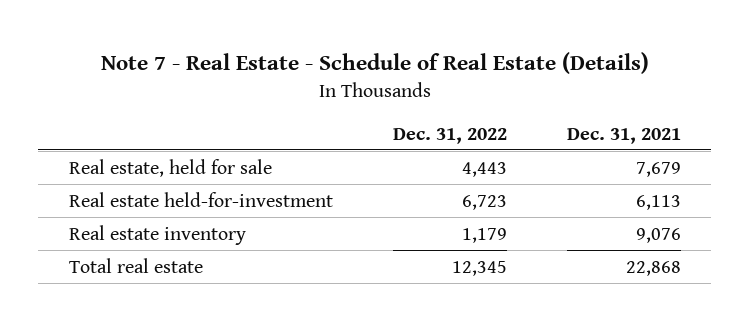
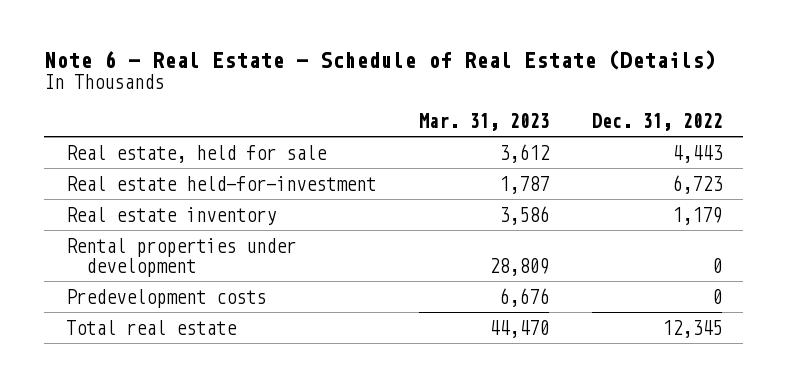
[100,51,649,74] Note 7 - Real Estate - Schedule of Real Estate (Details) -> [44,50,717,71] Note 6 - Real Estate - Schedule of Real Estate (Details)
[566,127,681,144] Dec. 31, 2021 -> none
none -> [418,112,549,131] Mar. 31, 2023
none -> [65,237,296,277] Rental properties under development
none -> [65,288,266,308] Predevelopment costs

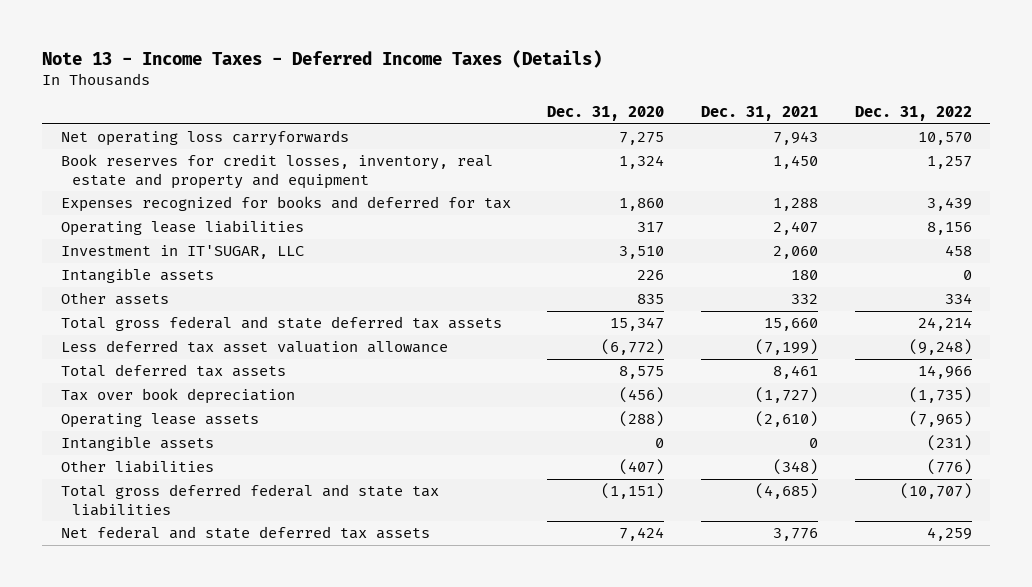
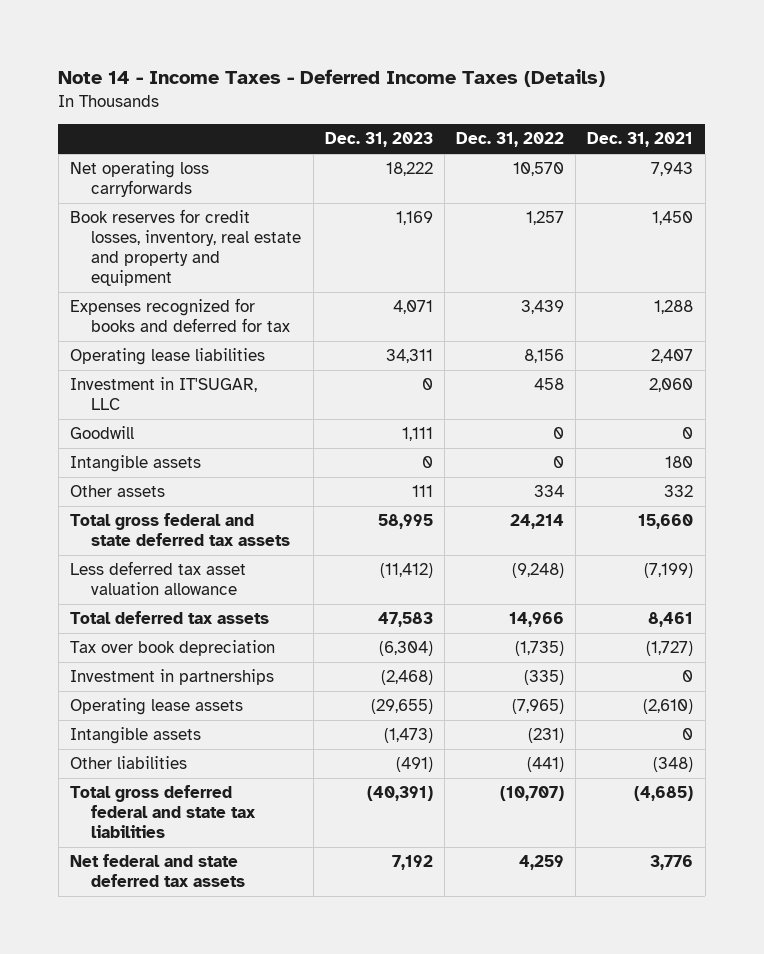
[42,50,603,69] Note 13 - Income Taxes - Deferred Income Taxes (Details) -> [58,69,606,88] Note 14 - Income Taxes - Deferred Income Taxes (Details)
[547,105,665,121] Dec. 31, 2020 -> none
none -> [324,132,433,148] Dec. 31, 2023
none -> [70,426,135,440] Goodwill
none -> [70,669,275,686] Investment in partnerships
[926,458,972,475] (776) -> [527,757,565,773] (441)

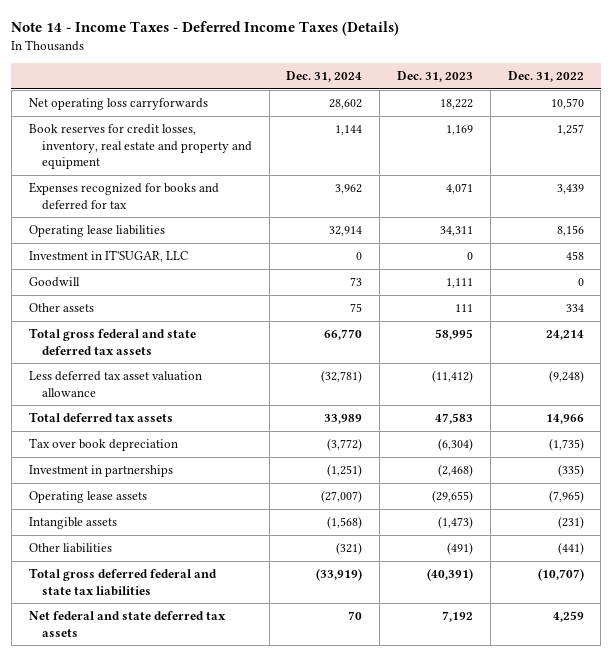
[587,132,694,148] Dec. 31, 2021 -> none
none -> [286,71,363,83] Dec. 31, 2024
[70,455,202,473] Intangible assets -> none

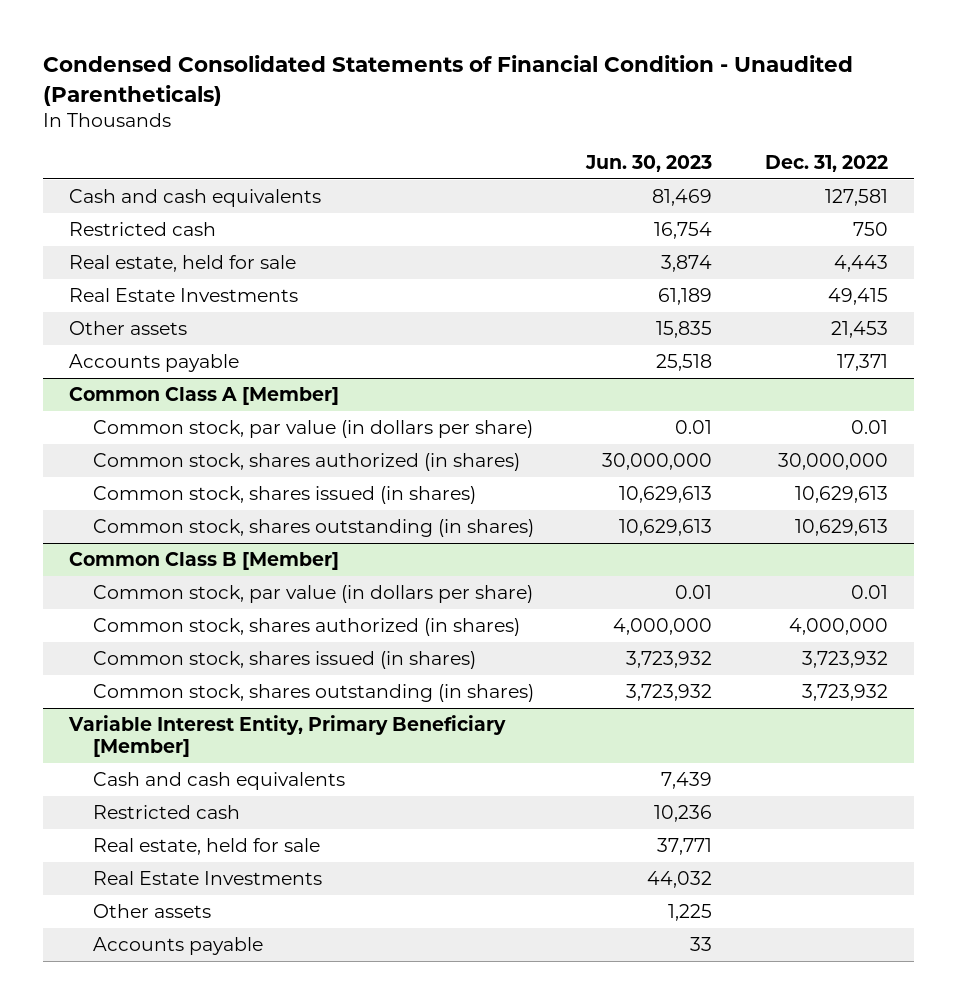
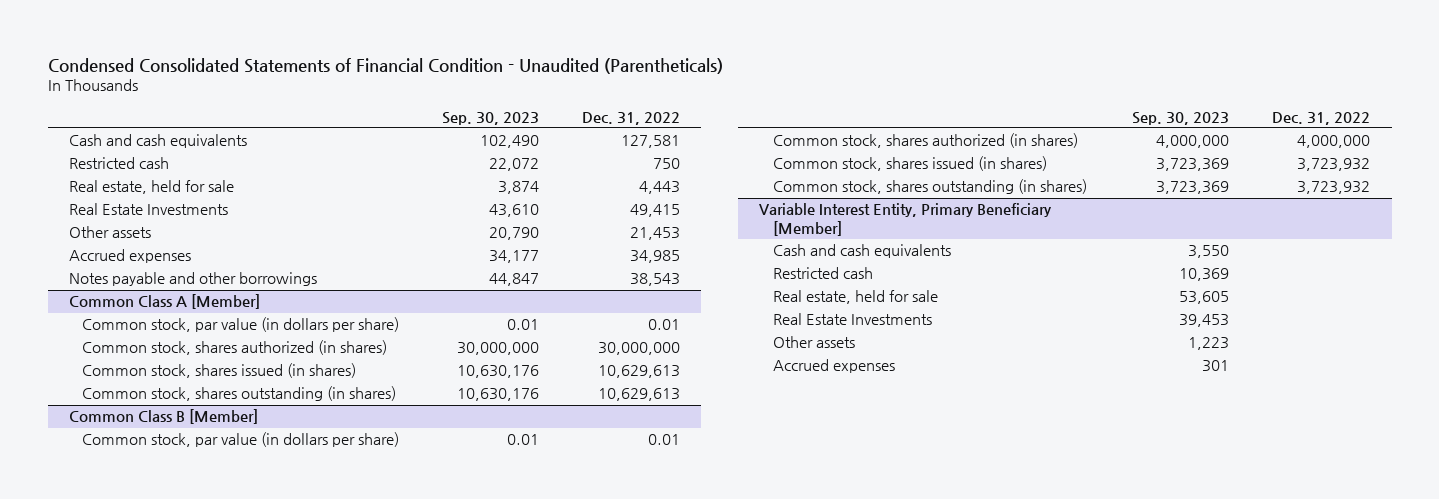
[585,154,713,172] Jun. 30, 2023 -> none
none -> [442,111,540,125] Sep. 30, 2023
[68,354,239,373] Accounts payable -> none
none -> [69,249,192,264] Accrued expenses
none -> [69,272,318,287] Notes payable and other borrowings
[93,937,264,956] Accounts payable -> none
none -> [772,359,895,374] Accrued expenses

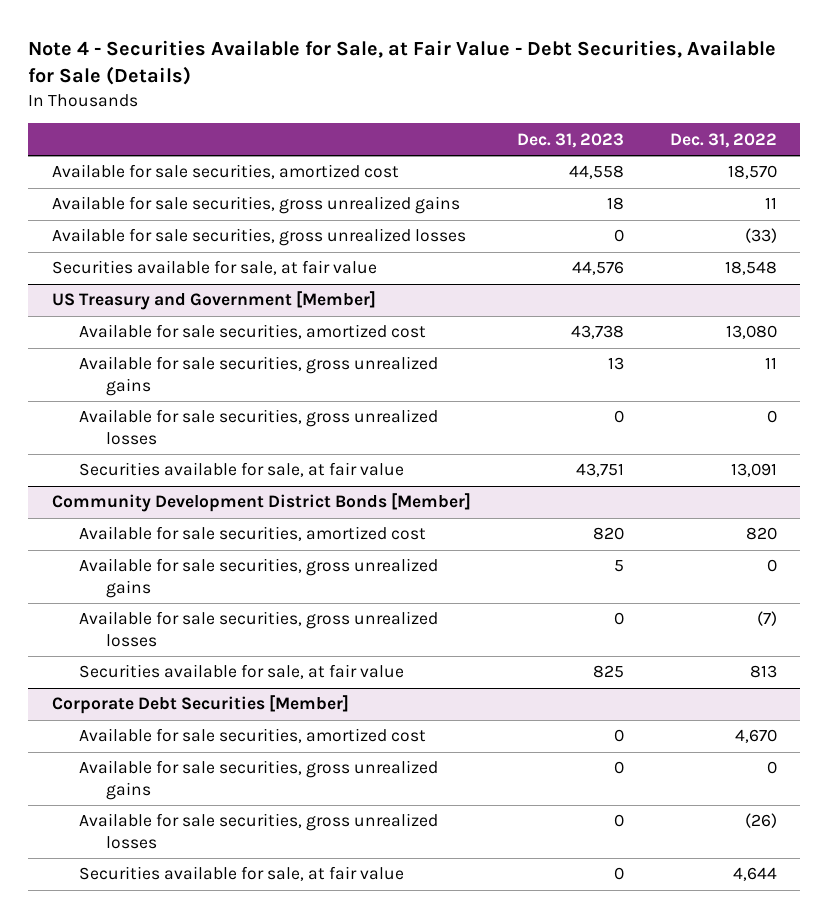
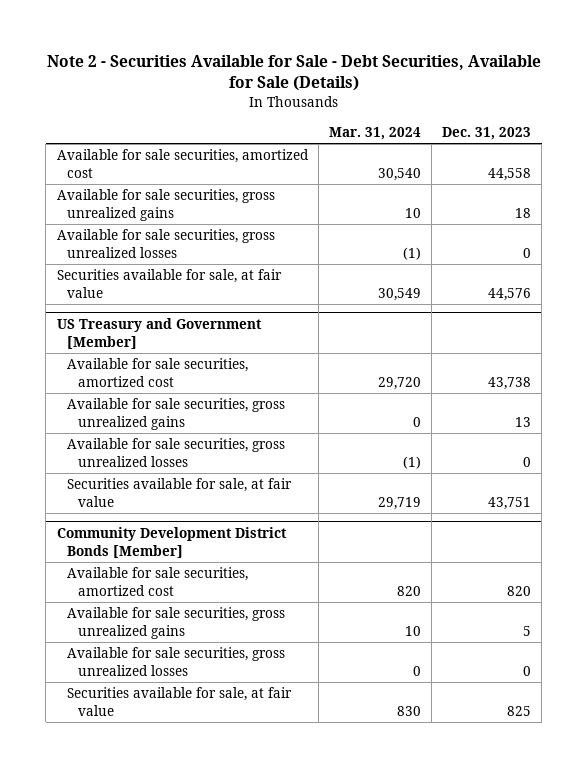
[28,40,777,86] Note 4 - Securities Available for Sale, at Fair Value - Debt Securities, Available for Sale (Details) -> [46,55,541,92] Note 2 - Securities Available for Sale - Debt Securities, Available for Sale (Details)
[670,132,778,148] Dec. 31, 2022 -> none
none -> [328,126,421,140] Mar. 31, 2024
[51,695,349,715] Corporate Debt Securities [Member] -> none
[78,728,426,744] Available for sale securities, amortized cost -> none
[78,760,438,800] Available for sale securities, gross unrealized gains -> none
[78,813,438,849] Available for sale securities, gross unrealized losses -> none
[78,866,404,882] Securities available for sale, at fair value -> none

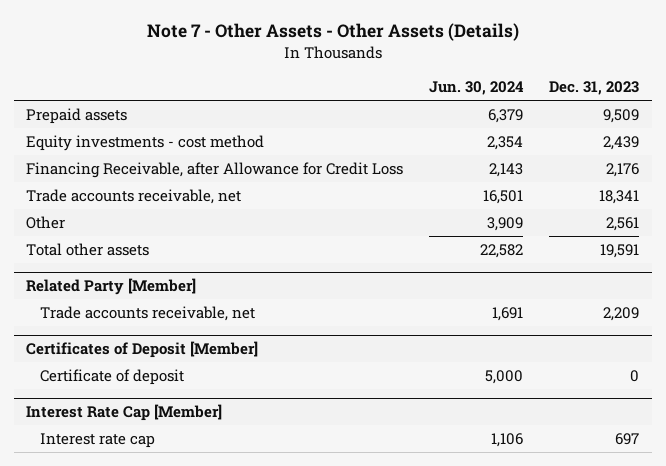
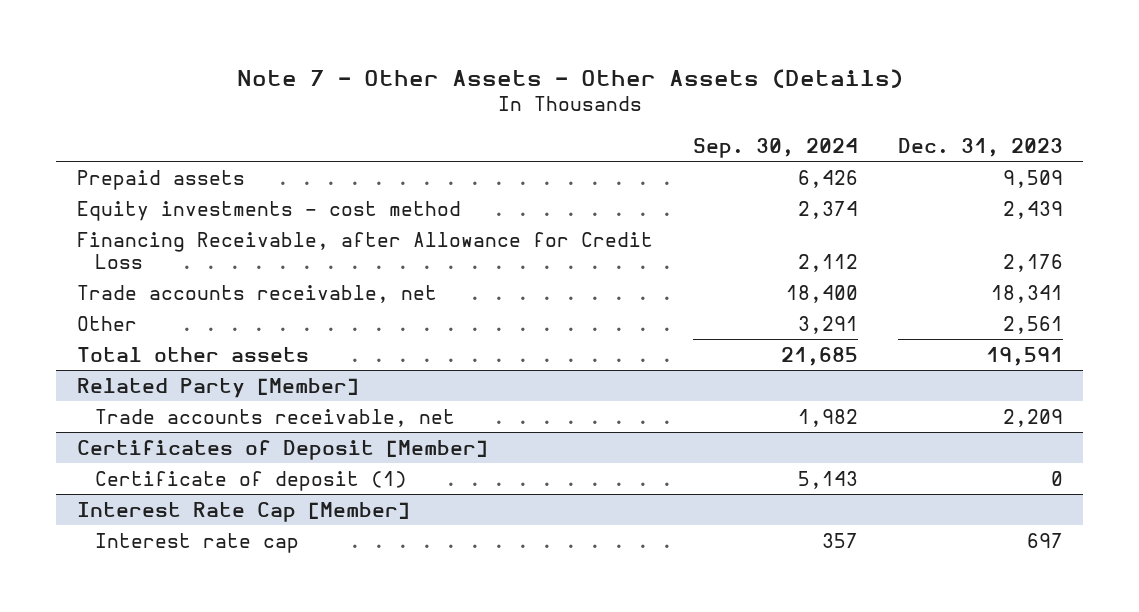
[429,81,525,96] Jun. 30, 2024 -> none
none -> [692,137,858,158] Sep. 30, 2024
[40,369,185,386] Certificate of deposit -> [95,470,408,491] Certificate of deposit (1)

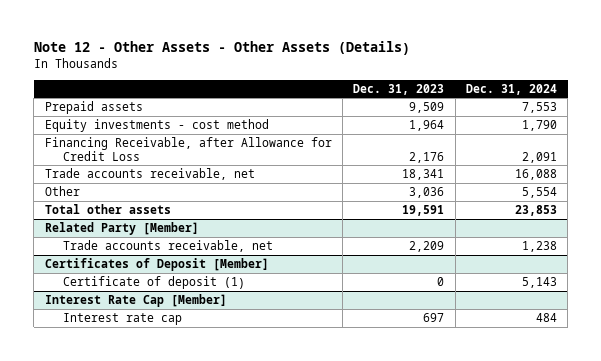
[236,68,903,88] Note 7 - Other Assets - Other Assets (Details) -> [33,41,410,56] Note 12 - Other Assets - Other Assets (Details)
[692,137,858,158] Sep. 30, 2024 -> none
none -> [465,83,557,95] Dec. 31, 2024
[1002,200,1063,219] 2,439 -> [409,120,445,132] 1,964
[1002,315,1063,334] 2,561 -> [409,187,445,199] 3,036

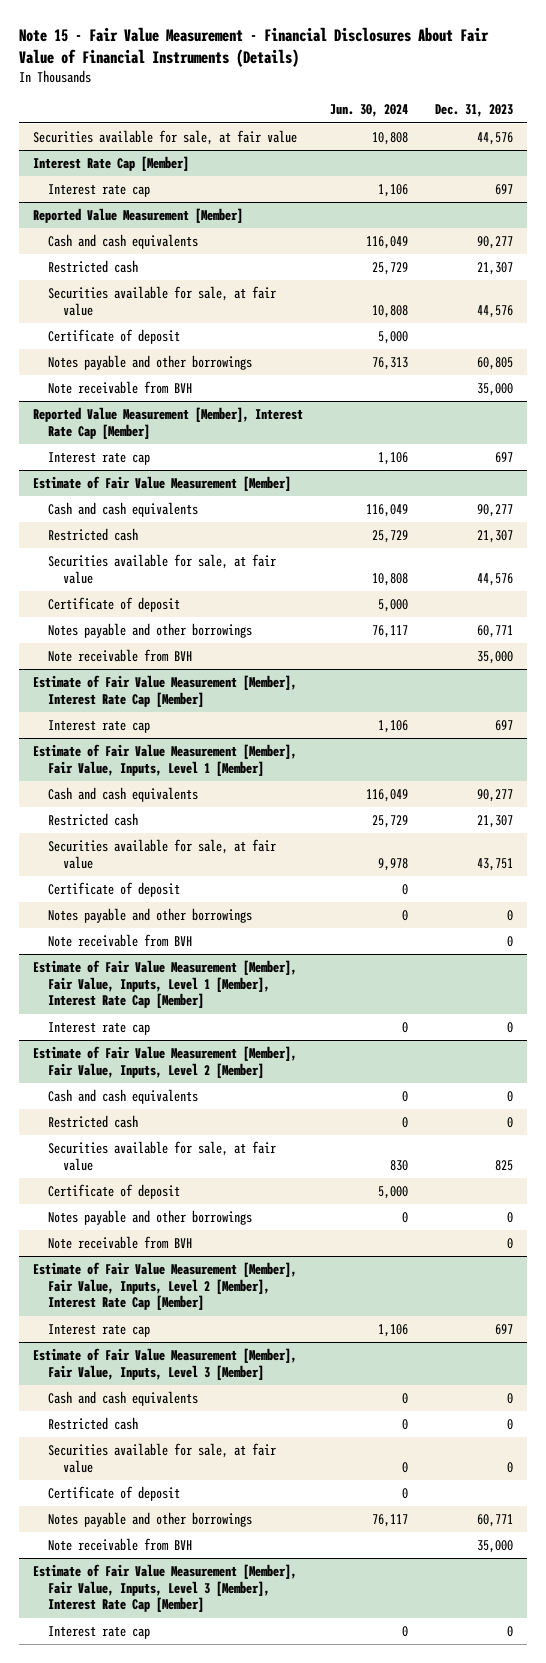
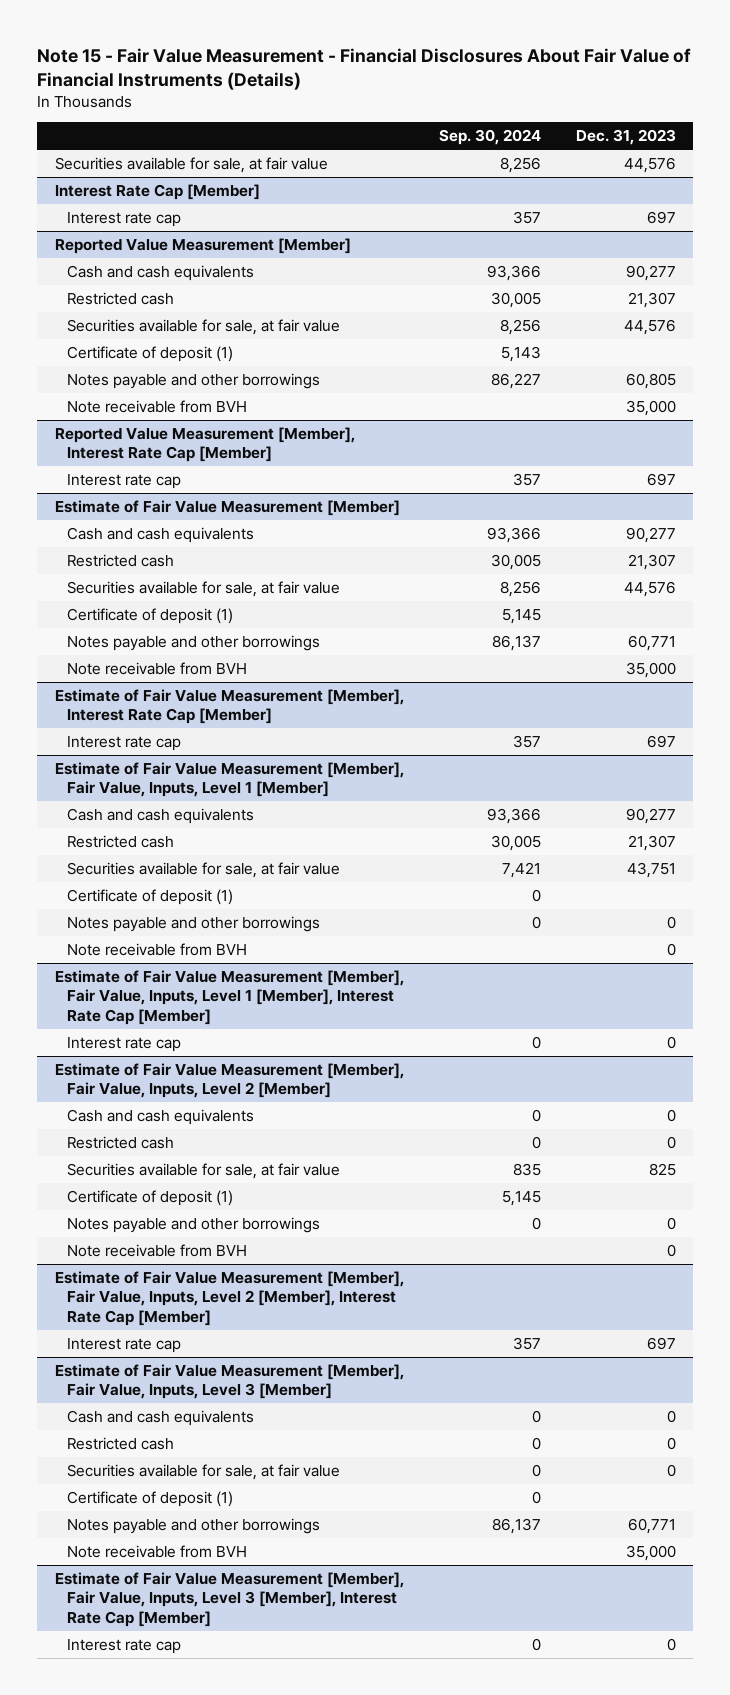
[330,104,409,118] Jun. 30, 2024 -> none
none -> [438,129,541,146] Sep. 30, 2024
[47,329,180,345] Certificate of deposit -> [66,346,233,363] Certificate of deposit (1)
[47,597,180,613] Certificate of deposit -> [66,608,233,625] Certificate of deposit (1)
[47,882,180,898] Certificate of deposit -> [66,889,233,906] Certificate of deposit (1)
[47,1184,180,1200] Certificate of deposit -> [66,1190,233,1207] Certificate of deposit (1)
[47,1486,180,1502] Certificate of deposit -> [66,1491,233,1508] Certificate of deposit (1)

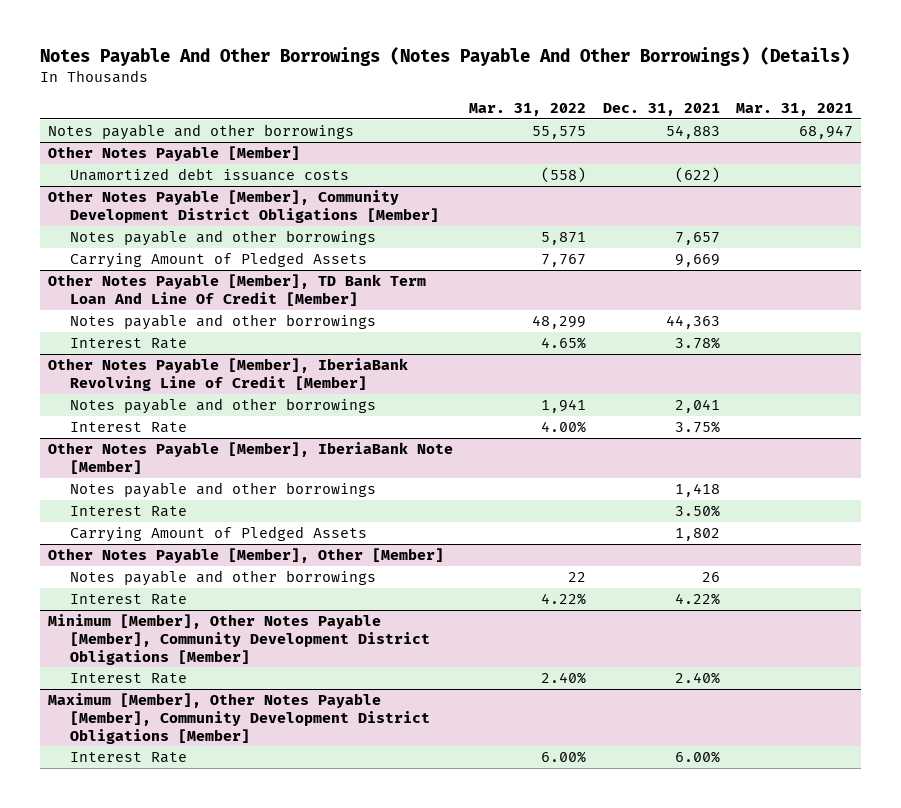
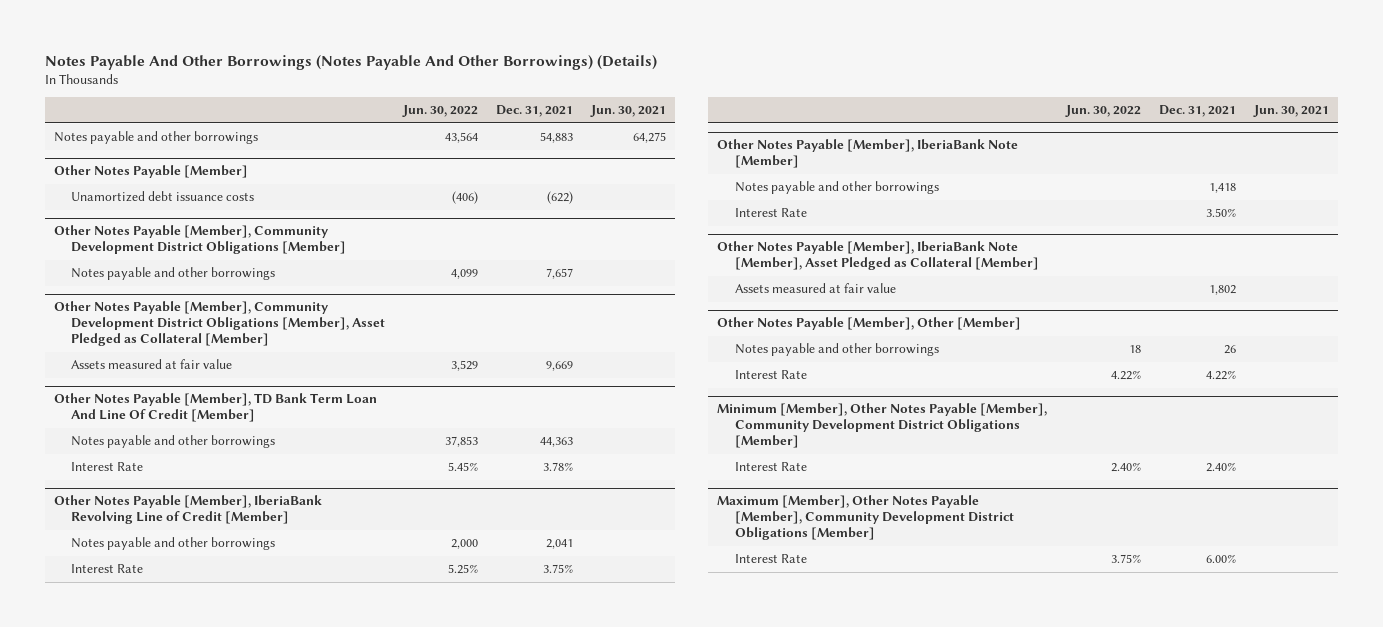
[469,103,587,117] Mar. 31, 2022 -> none
[735,103,853,117] Mar. 31, 2021 -> none
none -> [401,105,478,118] Jun. 30, 2022
none -> [589,105,666,118] Jun. 30, 2021
none -> [53,301,385,347] Other Notes Payable [Member], Community Development District Obligations [Member], Asset Pledged as Collateral [Member]
[69,252,367,269] Carrying Amount of Pledged Assets -> [70,359,232,370] Assets measured at fair value
none -> [717,241,1039,271] Other Notes Payable [Member], IberiaBank Note [Member], Asset Pledged as Collateral [Member]
[69,526,367,543] Carrying Amount of Pledged Assets -> [734,283,896,294] Assets measured at fair value

